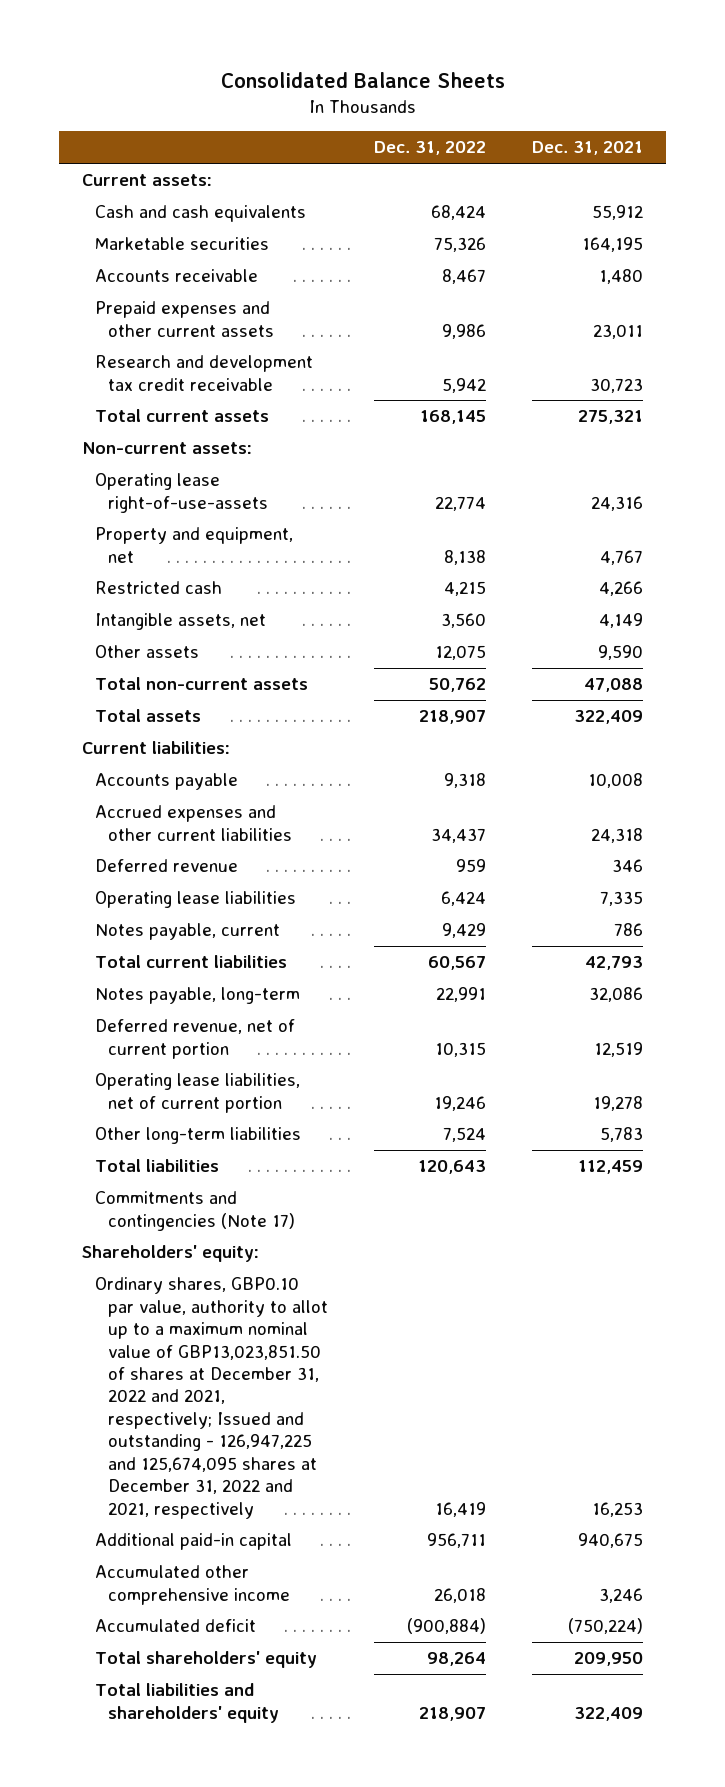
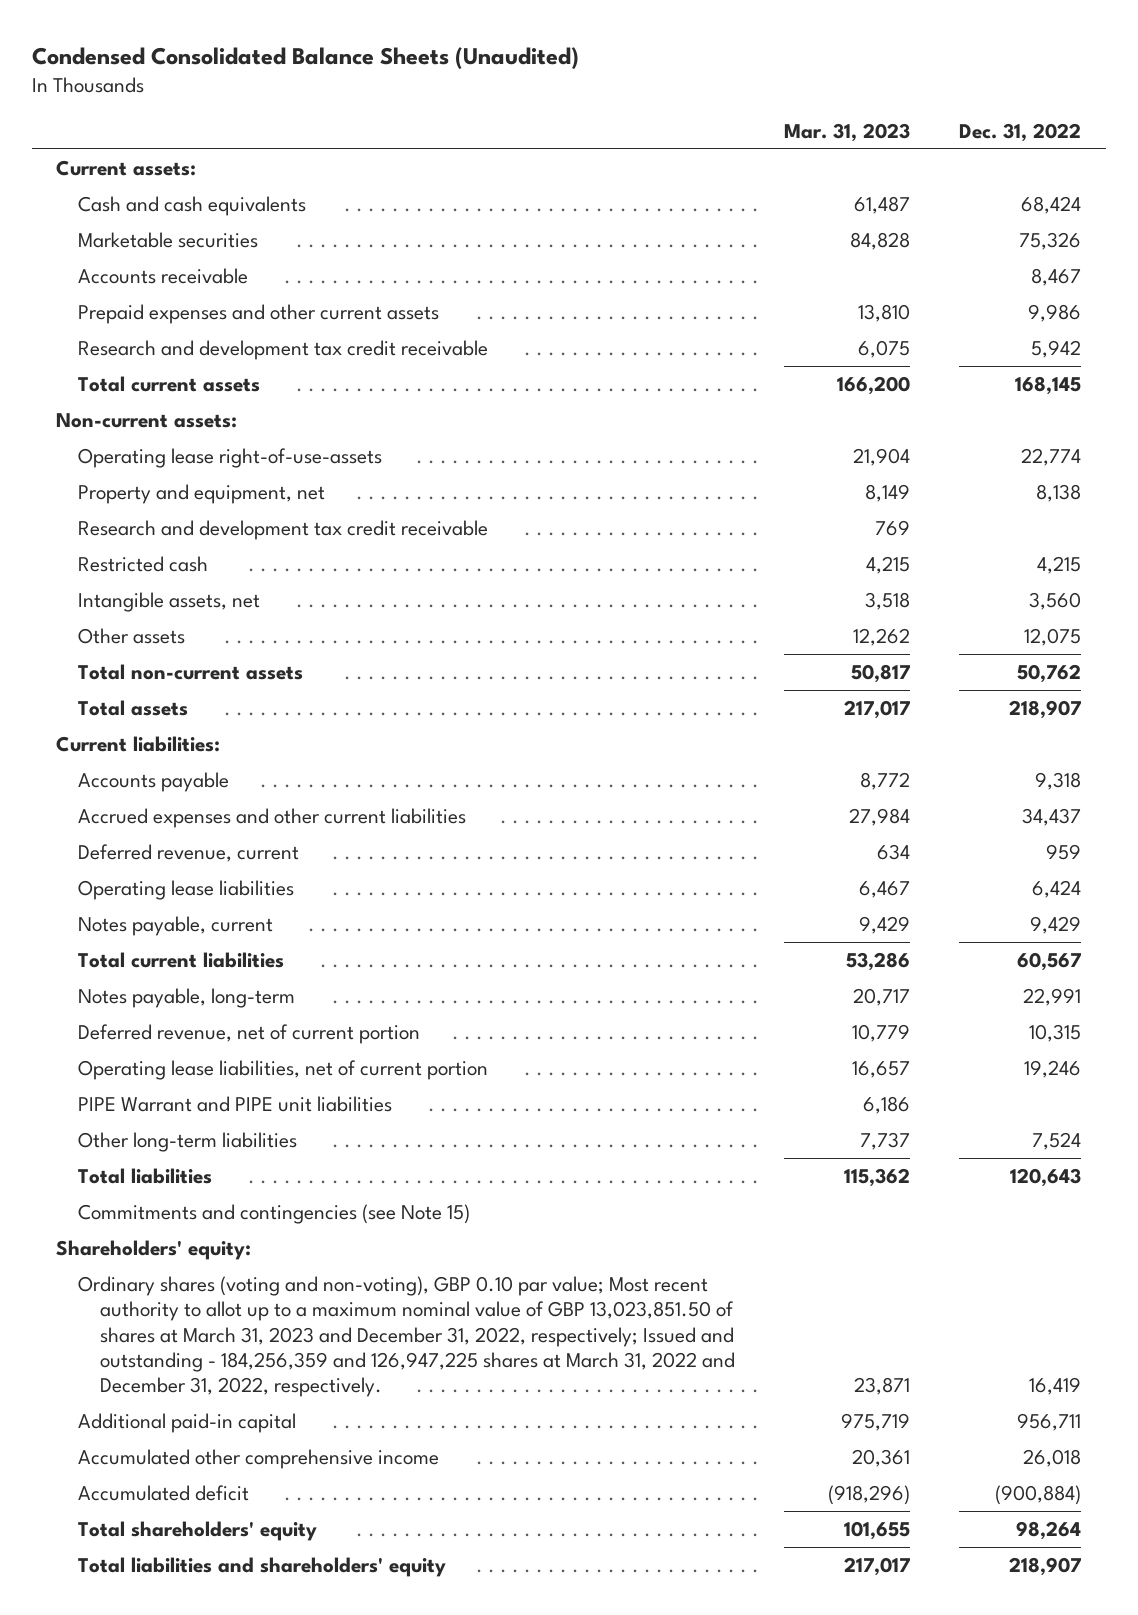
[220,71,505,88] Consolidated Balance Sheets -> [31,47,579,70] Condensed Consolidated Balance Sheets (Unaudited)
[532,141,644,156] Dec. 31, 2021 -> none
none -> [783,122,910,142] Mar. 31, 2023
none -> [77,519,488,540] Research and development tax credit receivable
[94,859,238,873] Deferred revenue -> [77,843,299,862] Deferred revenue, current
none -> [77,1095,392,1112] PIPE Warrant and PIPE unit liabilities
[94,1191,296,1231] Commitments and contingencies (Note 17) -> [77,1203,470,1224] Commitments and contingencies (see Note 15)
[94,1277,329,1519] Ordinary shares, GBP0.10 par value, authority to allot up to a maximum nominal value of GBP13,023,851.50 of shares at December 31, 2022 and 2021, respectively; Issued and outstanding - 126,947,225 and 125,674,095 shares at December 31, 2022 and 2021, respectively -> [77,1275,735,1398] Ordinary shares (voting and non-voting), GBP 0.10 par value; Most recent authority to allot up to a maximum nominal value of GBP 13,023,851.50 of shares at March 31, 2023 and December 31, 2022, respectively; Issued and outstanding - 184,256,359 and 126,947,225 shares at March 31, 2022 and December 31, 2022, respectively.

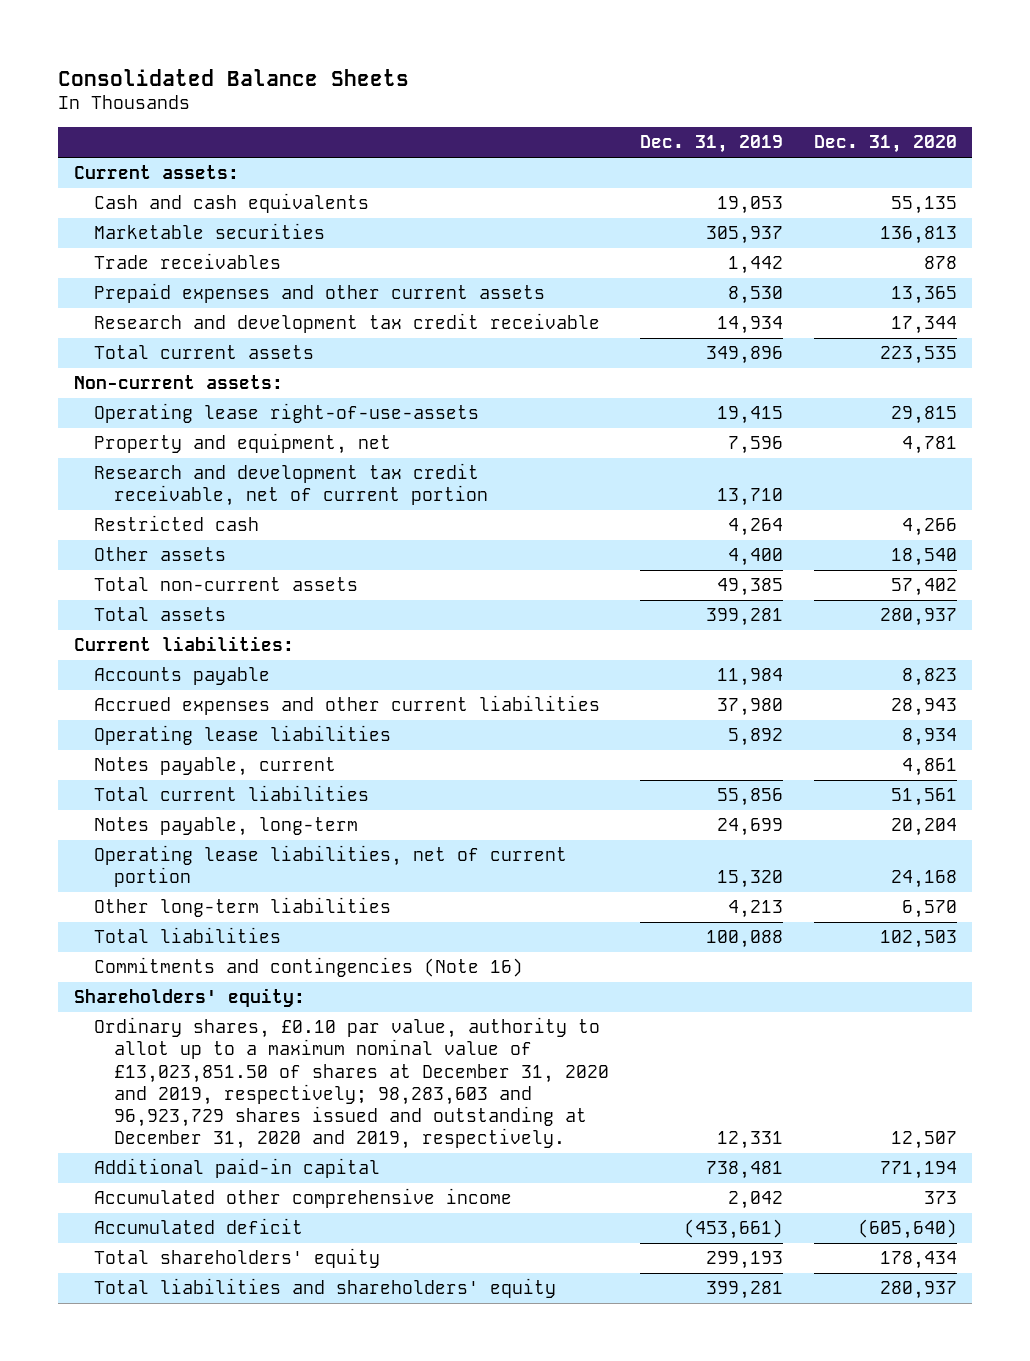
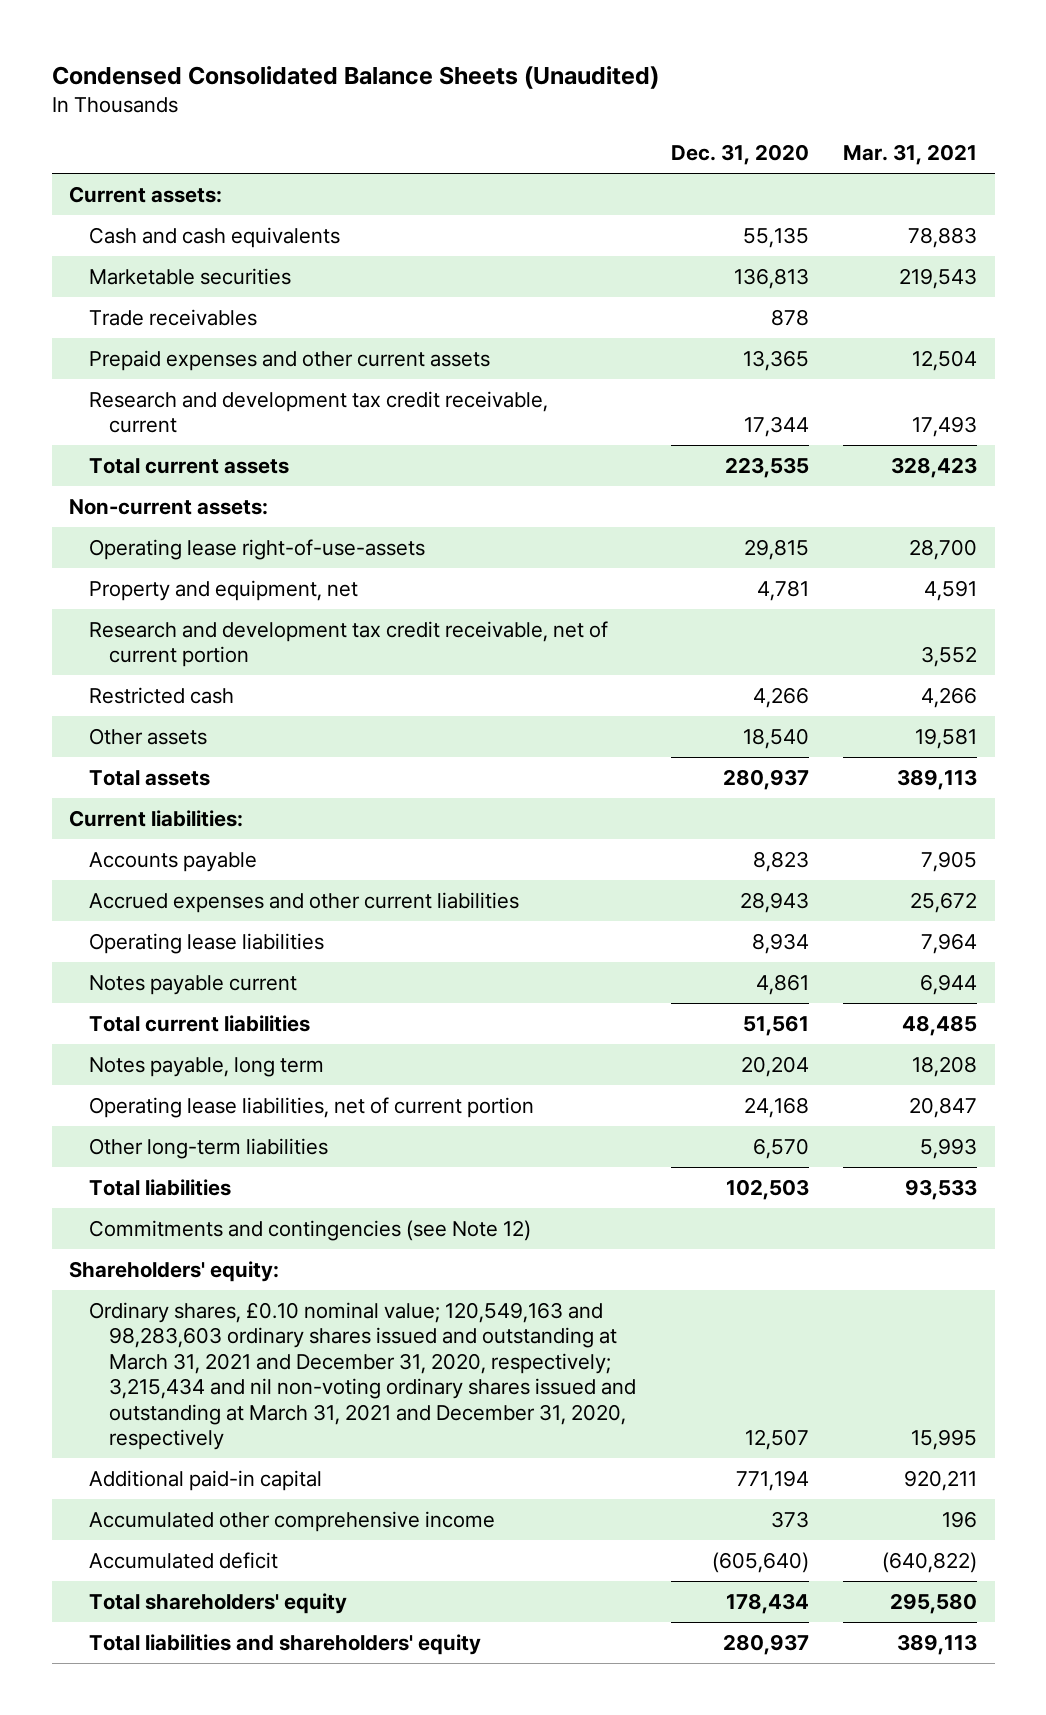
[58,68,410,86] Consolidated Balance Sheets -> [51,65,659,89] Condensed Consolidated Balance Sheets (Unaudited)
[639,135,783,154] Dec. 31, 2019 -> none
none -> [843,144,978,166] Mar. 31, 2021
[93,313,600,334] Research and development tax credit receivable -> [89,390,549,434] Research and development tax credit receivable, current
[93,577,358,592] Total non-current assets -> none
[93,757,336,777] Notes payable, current -> [89,974,298,995] Notes payable current
[93,817,358,837] Notes payable, long-term -> [89,1056,325,1077] Notes payable, long term
[93,957,523,978] Commitments and contingencies (Note 16) -> [89,1219,532,1241] Commitments and contingencies (see Note 12)
[93,1017,609,1150] Ordinary shares, £0.10 par value, authority to allot up to a maximum nominal value of £13,023,851.50 of shares at December 31, 2020 and 2019, respectively; 98,283,603 and 96,923,729 shares issued and outstanding at December 31, 2020 and 2019, respectively. -> [89,1301,637,1451] Ordinary shares, £0.10 nominal value; 120,549,163 and 98,283,603 ordinary shares issued and outstanding at March 31, 2021 and December 31, 2020, respectively; 3,215,434 and nil non-voting ordinary shares issued and outstanding at March 31, 2021 and December 31, 2020, respectively

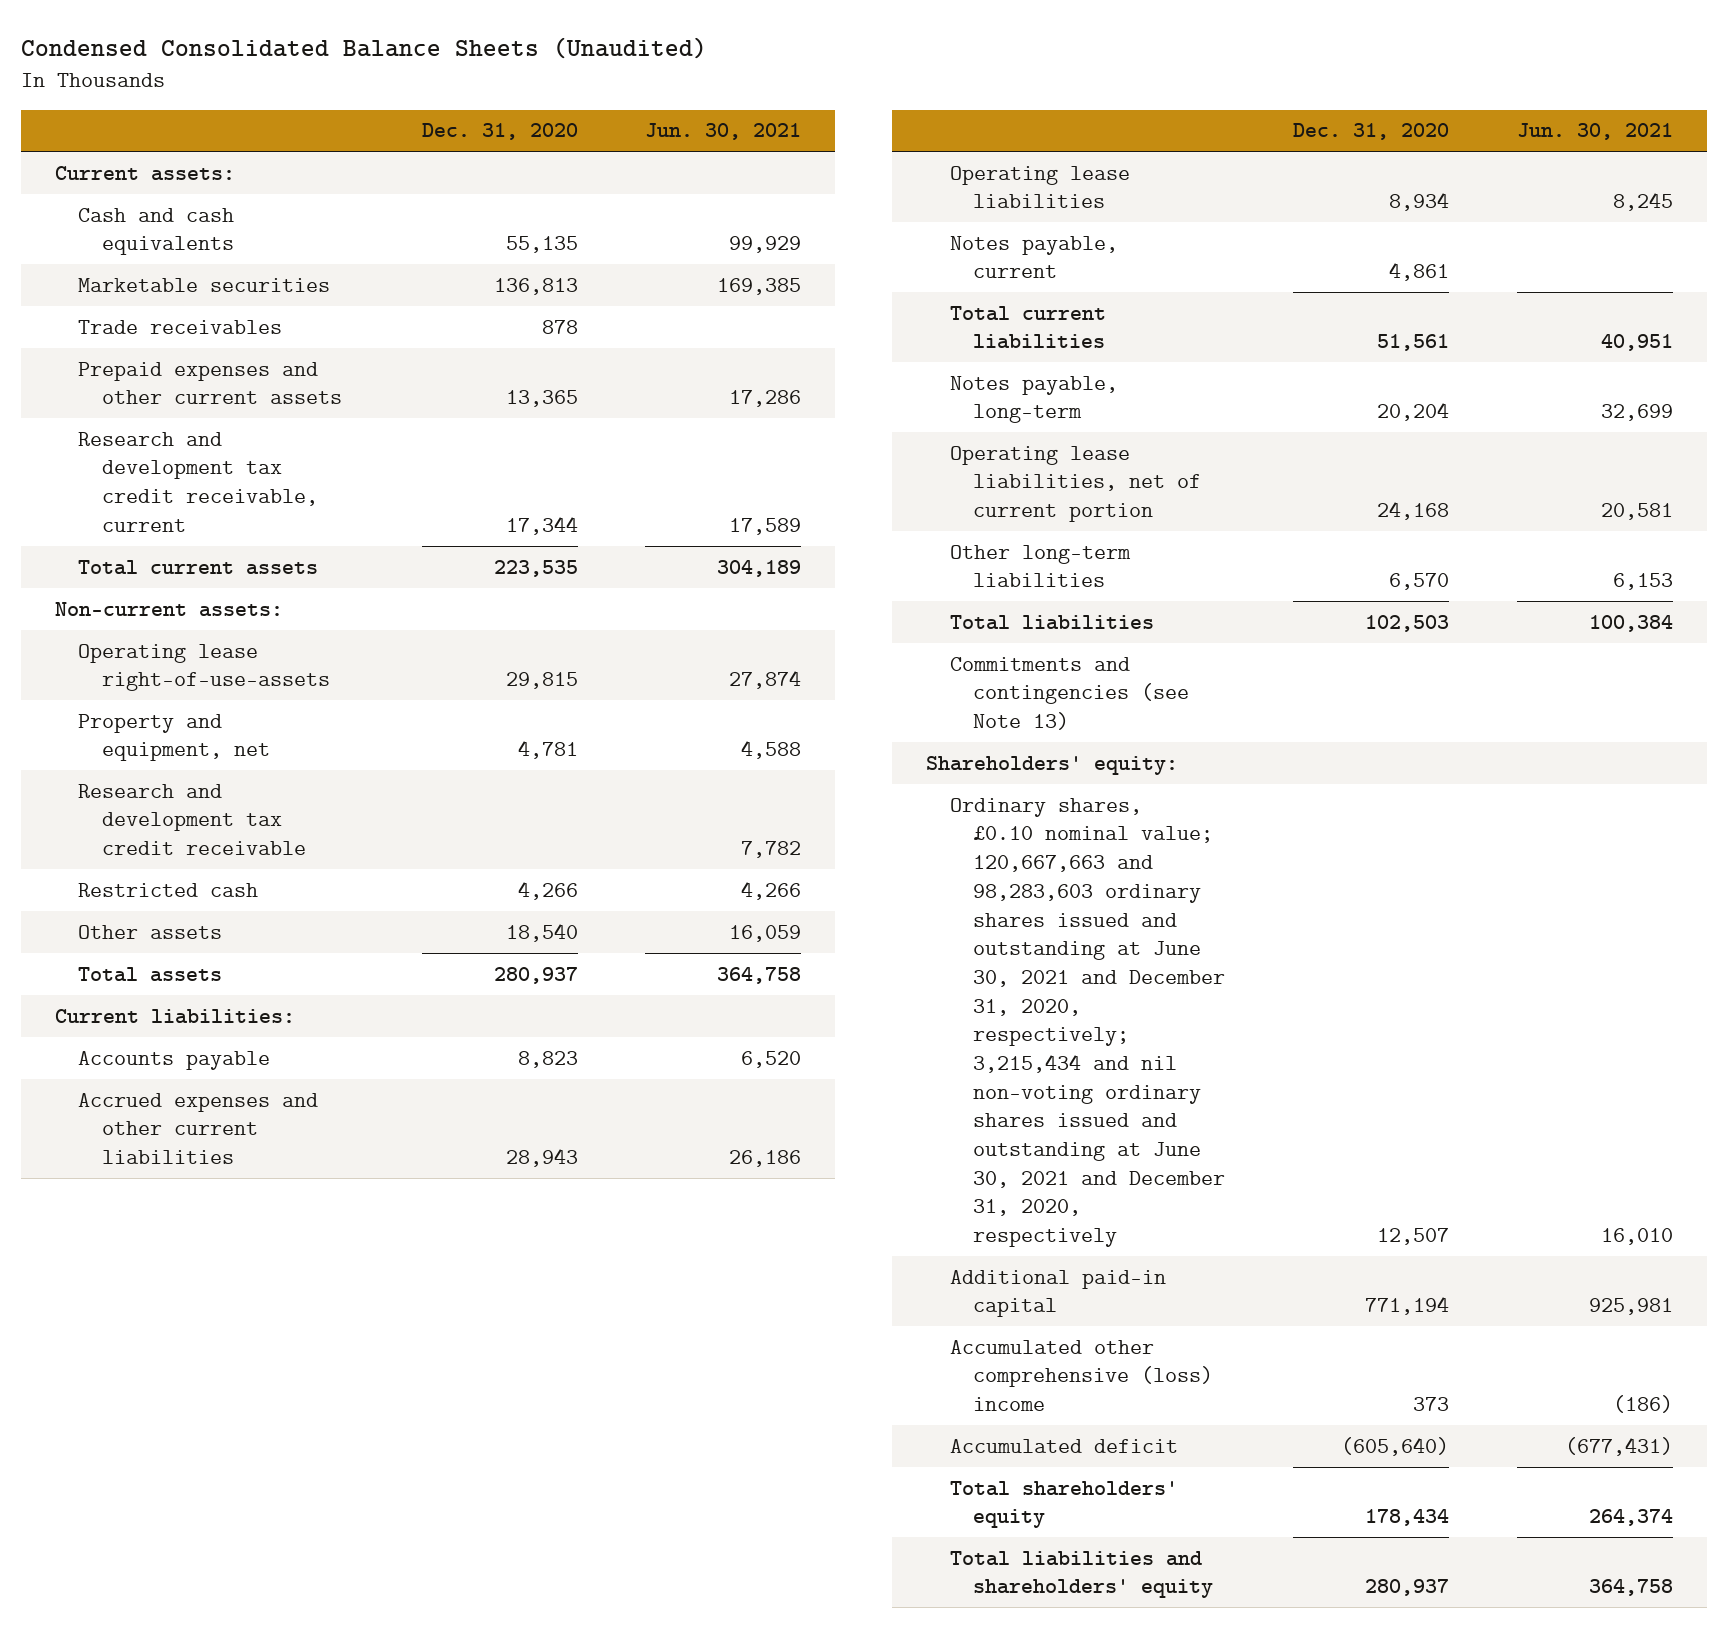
[843,144,978,166] Mar. 31, 2021 -> none
none -> [645,123,802,141] Jun. 30, 2021
[89,620,609,668] Research and development tax credit receivable, net of current portion -> [78,783,306,856] Research and development tax credit receivable
[89,974,298,995] Notes payable current -> [949,235,1118,279] Notes payable, current
[89,1056,325,1077] Notes payable, long term -> [949,375,1118,424] Notes payable, long-term
[89,1219,532,1241] Commitments and contingencies (see Note 12) -> [949,656,1190,731] Commitments and contingencies (see Note 13)
[89,1301,637,1451] Ordinary shares, £0.10 nominal value; 120,549,163 and 98,283,603 ordinary shares issued and outstanding at March 31, 2021 and December 31, 2020, respectively; 3,215,434 and nil non-voting ordinary shares issued and outstanding at March 31, 2021 and December 31, 2020, respectively -> [949,797,1226,1248] Ordinary shares, £0.10 nominal value; 120,667,663 and 98,283,603 ordinary shares issued and outstanding at June 30, 2021 and December 31, 2020, respectively; 3,215,434 and nil non-voting ordinary shares issued and outstanding at June 30, 2021 and December 31, 2020, respectively
[89,1510,496,1532] Accumulated other comprehensive income -> [949,1339,1214,1412] Accumulated other comprehensive (loss) income

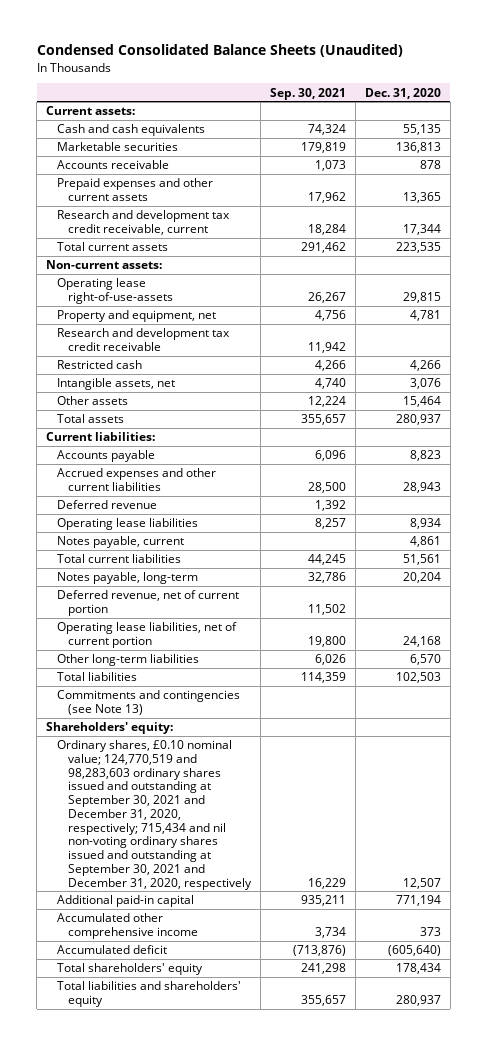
[645,123,802,141] Jun. 30, 2021 -> none
none -> [269,87,346,100] Sep. 30, 2021
[78,319,283,334] Trade receivables -> [57,160,170,170] Accounts receivable
none -> [57,378,176,391] Intangible assets, net
[505,922,578,942] 18,540 -> [402,396,441,408] 15,464
none -> [57,500,158,510] Deferred revenue
none -> [57,590,240,616] Deferred revenue, net of current portion
[949,797,1226,1248] Ordinary shares, £0.10 nominal value; 120,667,663 and 98,283,603 ordinary shares issued and outstanding at June 30, 2021 and December 31, 2020, respectively; 3,215,434 and nil non-voting ordinary shares issued and outstanding at June 30, 2021 and December 31, 2020, respectively -> [57,740,253,890] Ordinary shares, £0.10 nominal value; 124,770,519 and 98,283,603 ordinary shares issued and outstanding at September 30, 2021 and December 31, 2020, respectively; 715,434 and nil non-voting ordinary shares issued and outstanding at September 30, 2021 and December 31, 2020, respectively
[949,1339,1214,1412] Accumulated other comprehensive (loss) income -> [57,913,199,939] Accumulated other comprehensive income

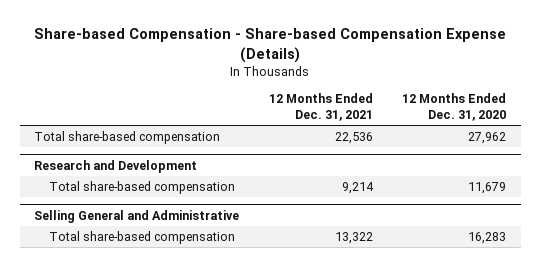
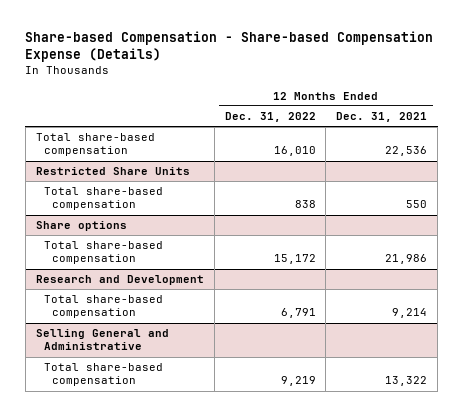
[402,93,507,122] 12 Months Ended Dec. 31, 2020 -> none
none -> [224,112,316,123] Dec. 31, 2022
none -> [35,167,190,176] Restricted Share Units
none -> [43,187,163,211] Total share-based compensation
none -> [35,221,127,232] Share options
none -> [43,241,163,265] Total share-based compensation

